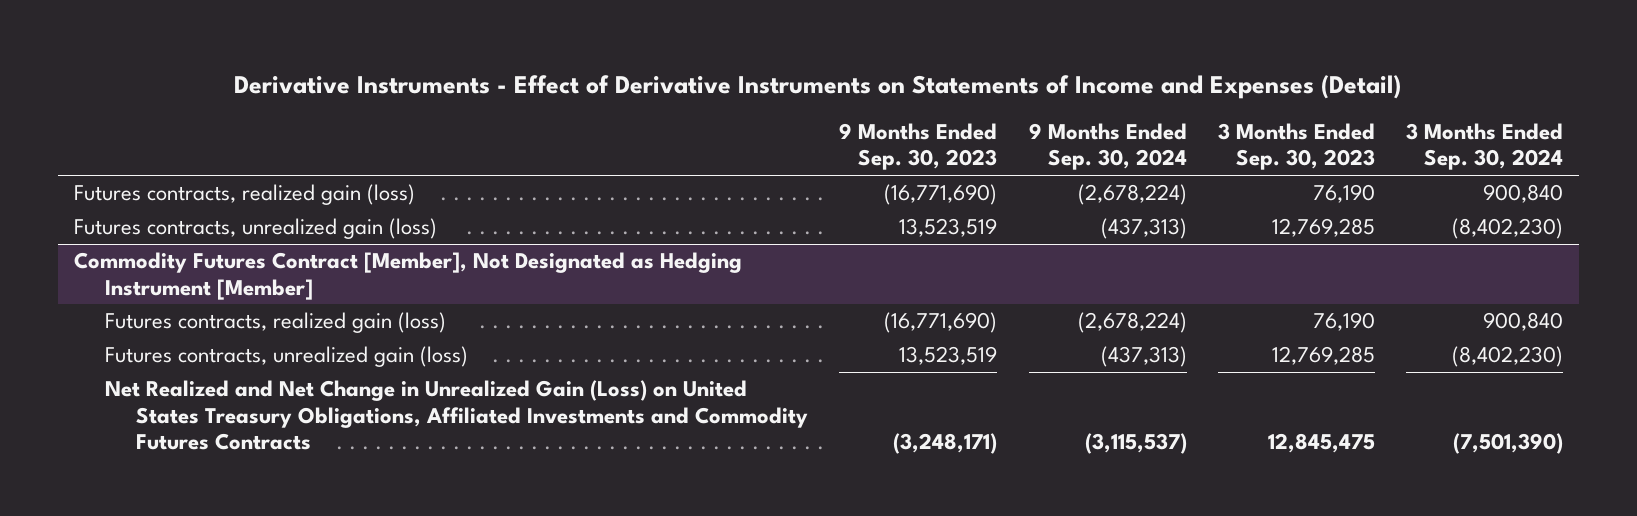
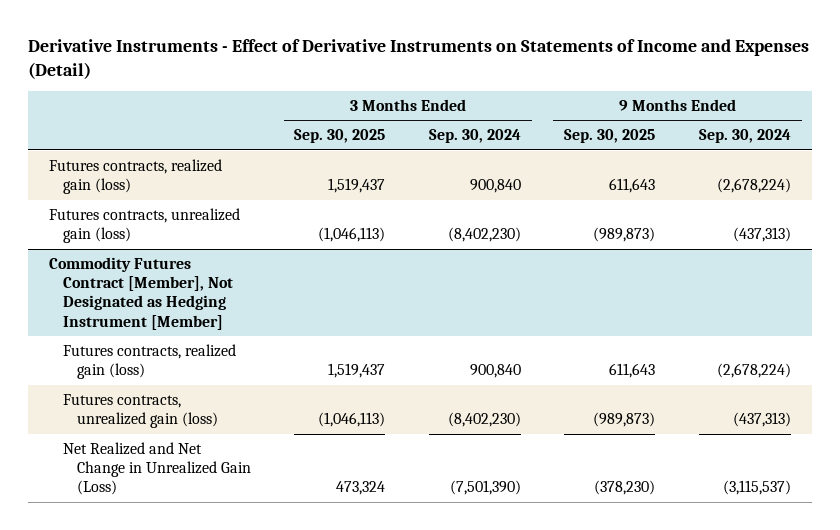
[839,123,998,171] 9 Months Ended Sep. 30, 2023 -> none
[1217,123,1375,171] 3 Months Ended Sep. 30, 2023 -> none
none -> [294,129,386,144] Sep. 30, 2025
none -> [564,129,656,144] Sep. 30, 2025
[104,380,809,450] Net Realized and Net Change in Unrealized Gain (Loss) on United States Treasury Obligations, Affiliated Investments and Commodity Futures Contracts -> [63,441,252,496] Net Realized and Net Change in Unrealized Gain (Loss)

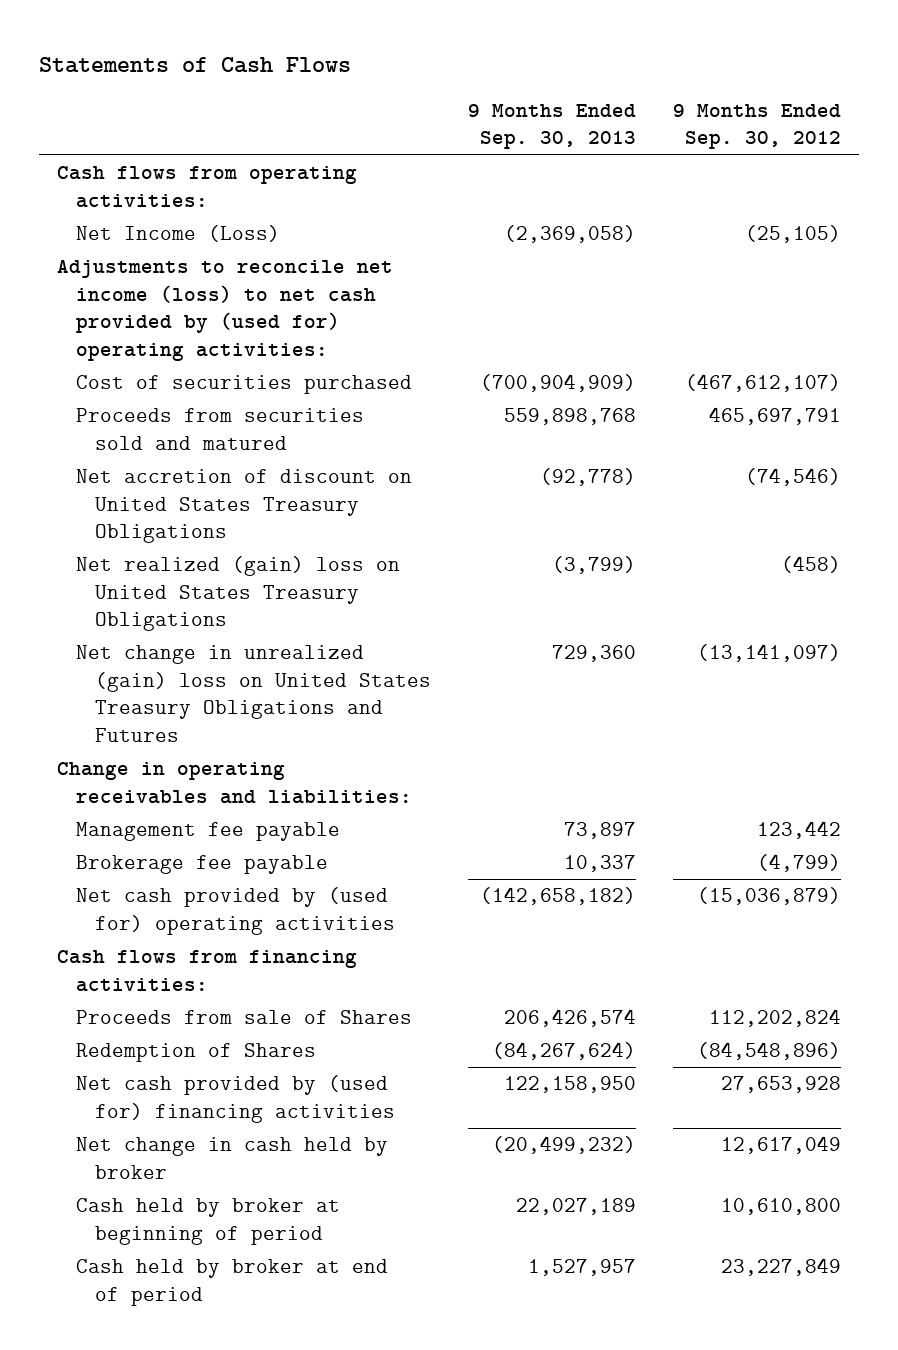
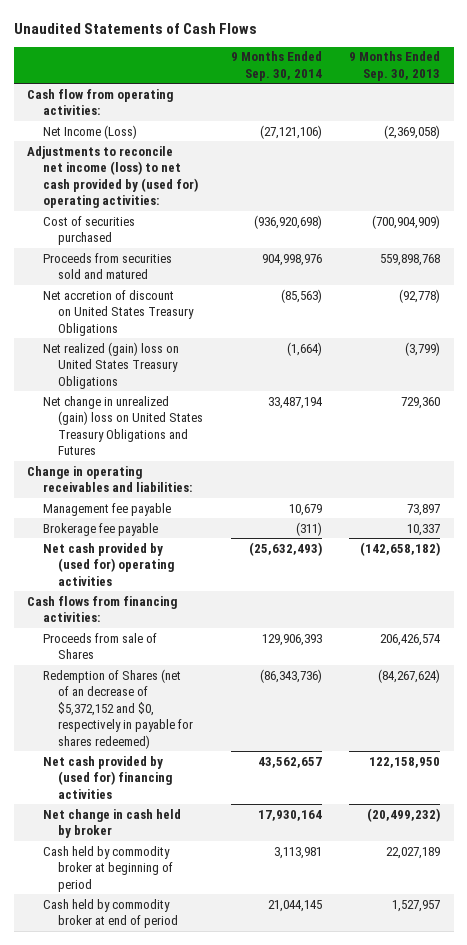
[38,57,351,74] Statements of Cash Flows -> [13,22,257,34] Unaudited Statements of Cash Flows
[672,104,841,150] 9 Months Ended Sep. 30, 2012 -> none
none -> [230,51,322,81] 9 Months Ended Sep. 30, 2014
[57,166,358,208] Cash flows from operating activities: -> [27,88,174,116] Cash flow from operating activities:
[76,1043,317,1063] Redemption of Shares -> [42,668,194,749] Redemption of Shares (net of an decrease of $5,372,152 and $0, respectively in payable for shares redeemed)
[76,1198,341,1245] Cash held by broker at beginning of period -> [42,845,174,892] Cash held by commodity broker at beginning of period
[76,1259,389,1306] Cash held by broker at end of period -> [42,898,179,929] Cash held by commodity broker at end of period

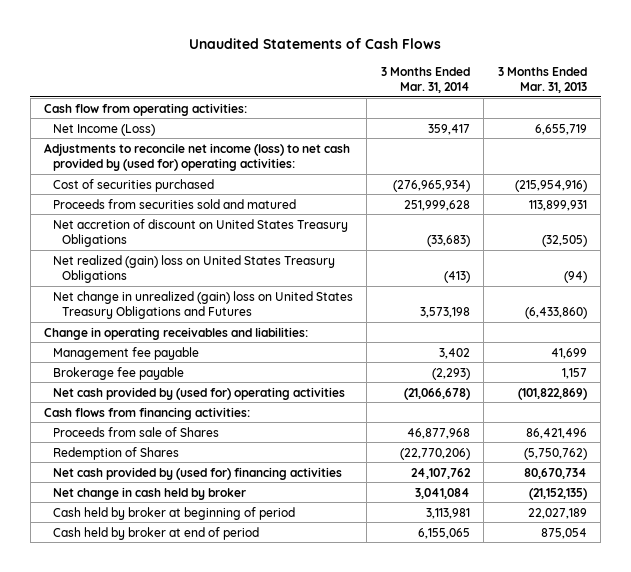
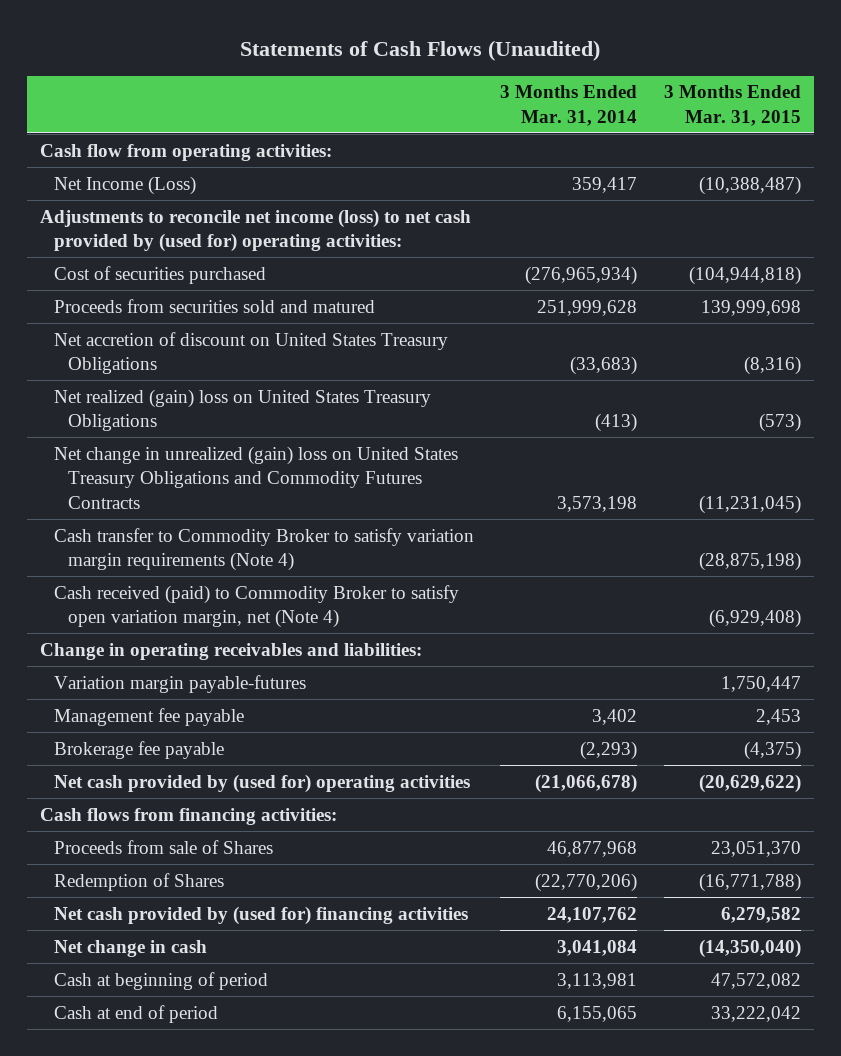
[189,37,442,49] Unaudited Statements of Cash Flows -> [240,40,601,62] Statements of Cash Flows (Unaudited)
[497,66,587,94] 3 Months Ended Mar. 31, 2013 -> none
none -> [663,85,801,126] 3 Months Ended Mar. 31, 2015
[52,290,353,320] Net change in unrealized (gain) loss on United States Treasury Obligations and Futures -> [54,445,459,509] Net change in unrealized (gain) loss on United States Treasury Obligations and Commodity Futures Contracts
none -> [54,527,475,572] Cash transfer to Commodity Broker to satisfy variation margin requirements (Note 4)
none -> [54,584,460,629] Cash received (paid) to Commodity Broker to satisfy open variation margin, net (Note 4)
none -> [54,674,307,693] Variation margin payable-futures
[52,486,246,500] Net change in cash held by broker -> [54,939,208,957] Net change in cash
[52,506,295,520] Cash held by broker at beginning of period -> [54,971,269,990] Cash at beginning of period
[52,526,259,540] Cash held by broker at end of period -> [54,1004,219,1023] Cash at end of period

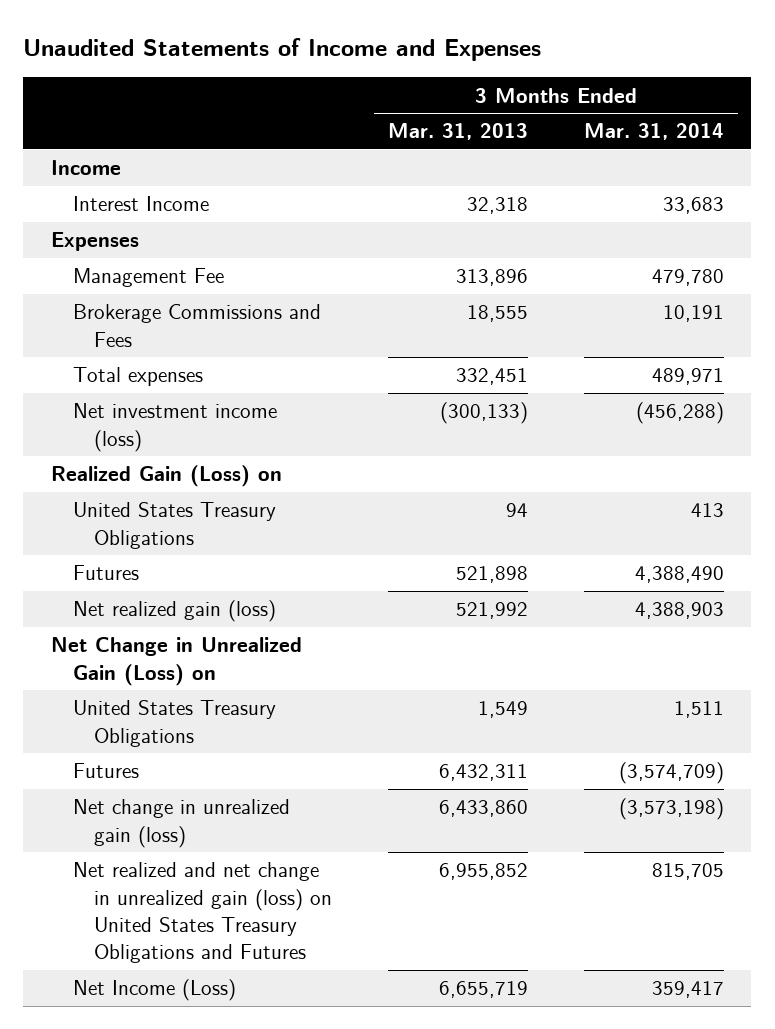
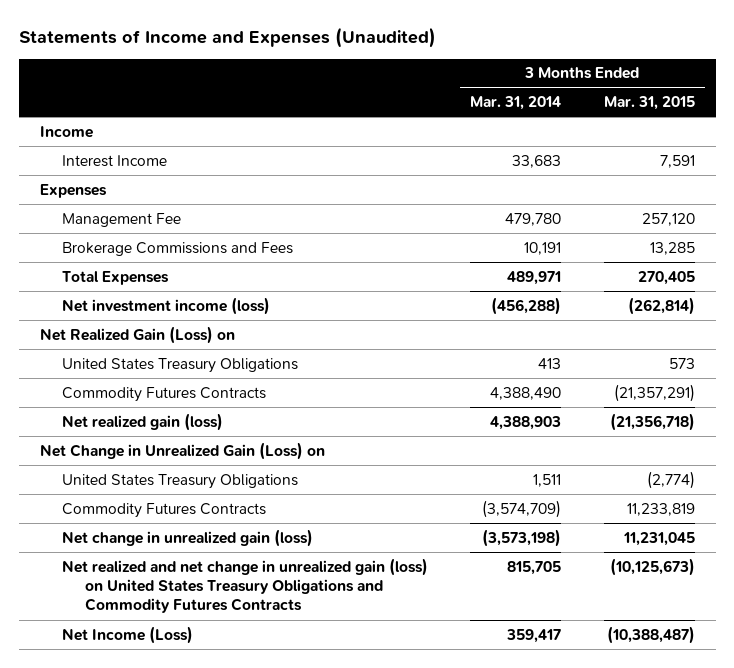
[23,38,542,62] Unaudited Statements of Income and Expenses -> [18,26,436,48] Statements of Income and Expenses (Unaudited)
[387,123,528,141] Mar. 31, 2013 -> none
none -> [603,96,695,111] Mar. 31, 2015
[72,367,203,387] Total expenses -> [62,270,170,285] Total Expenses
[51,465,283,488] Realized Gain (Loss) on -> [39,325,235,344] Net Realized Gain (Loss) on
[72,565,139,581] Futures -> [62,386,267,402] Commodity Futures Contracts
[72,763,139,779] Futures -> [62,502,267,518] Commodity Futures Contracts
[72,862,333,964] Net realized and net change in unrealized gain (loss) on United States Treasury Obligations and Futures -> [62,557,429,614] Net realized and net change in unrealized gain (loss) on United States Treasury Obligations and Commodity Futures Contracts

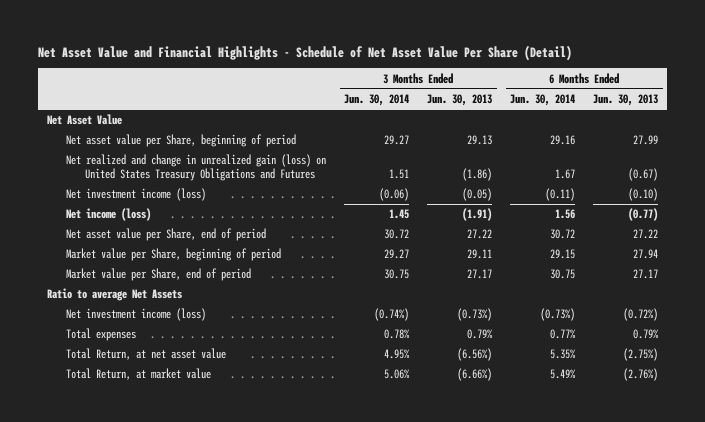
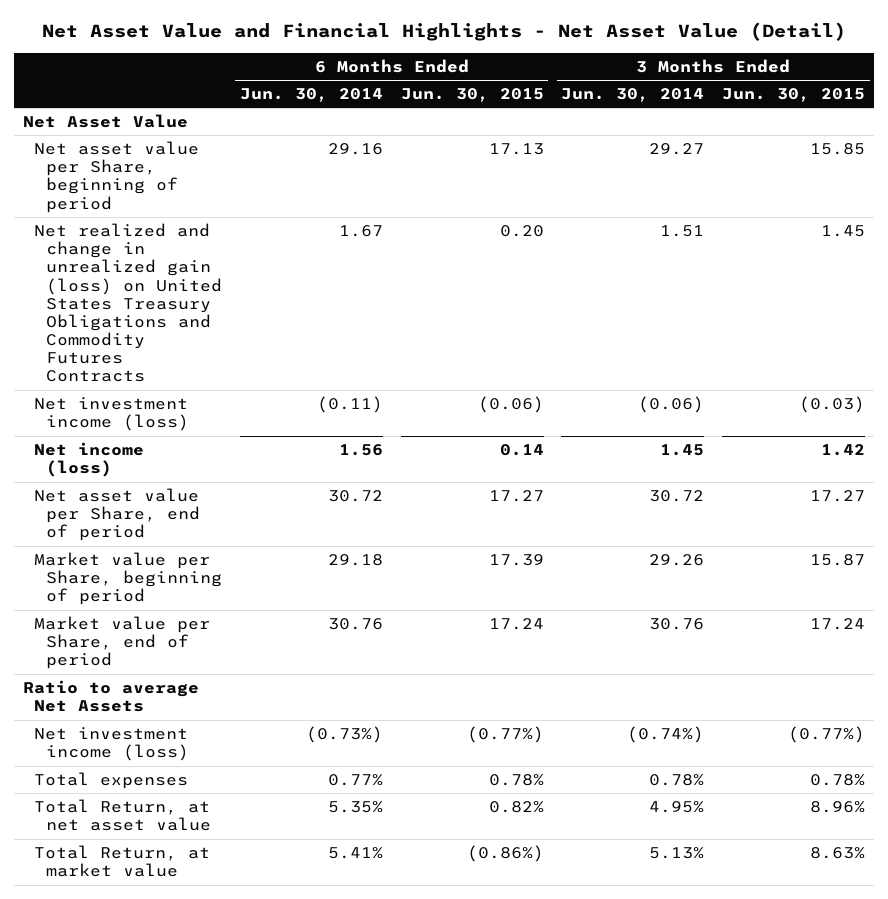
[38,44,573,61] Net Asset Value and Financial Highlights - Schedule of Net Asset Value Per Share (Detail) -> [41,22,846,42] Net Asset Value and Financial Highlights - Net Asset Value (Detail)
[427,94,493,107] Jun. 30, 2013 -> none
[593,94,659,107] Jun. 30, 2013 -> none
none -> [400,88,544,103] Jun. 30, 2015
none -> [722,88,866,103] Jun. 30, 2015
[66,154,327,182] Net realized and change in unrealized gain (loss) on United States Treasury Obligations and Futures -> [34,223,222,383] Net realized and change in unrealized gain (loss) on United States Treasury Obligations and Commodity Futures Contracts
[384,249,410,260] 29.27 -> [649,554,705,567] 29.26
[550,249,576,260] 29.15 -> [327,554,383,567] 29.18
[384,269,410,280] 30.75 -> [649,618,705,631] 30.76
[550,269,576,280] 30.75 -> [327,618,383,631] 30.76
[384,369,411,380] 5.06% -> [649,847,705,860] 5.13%
[550,369,577,380] 5.49% -> [327,847,383,860] 5.41%

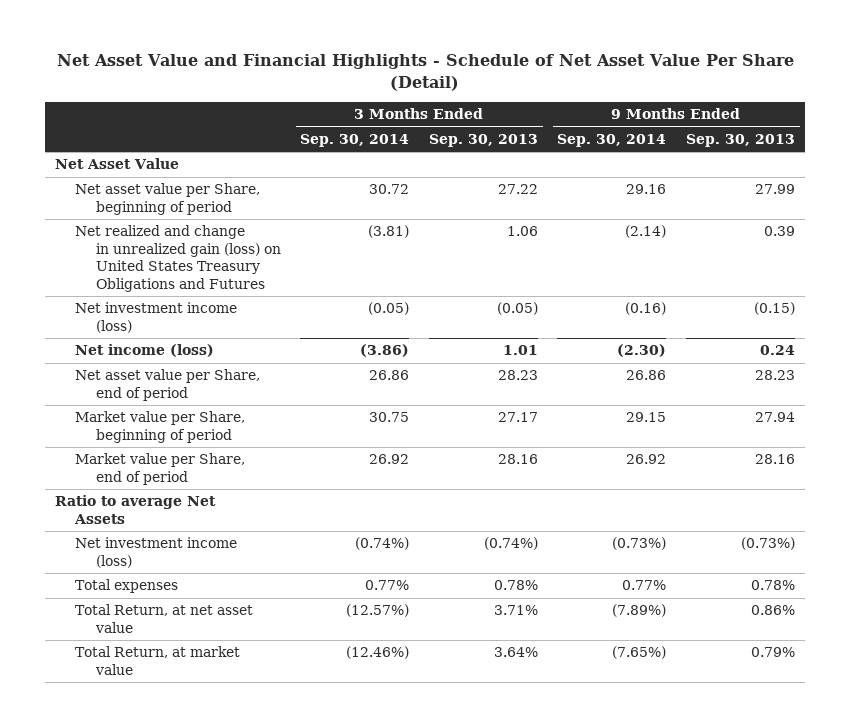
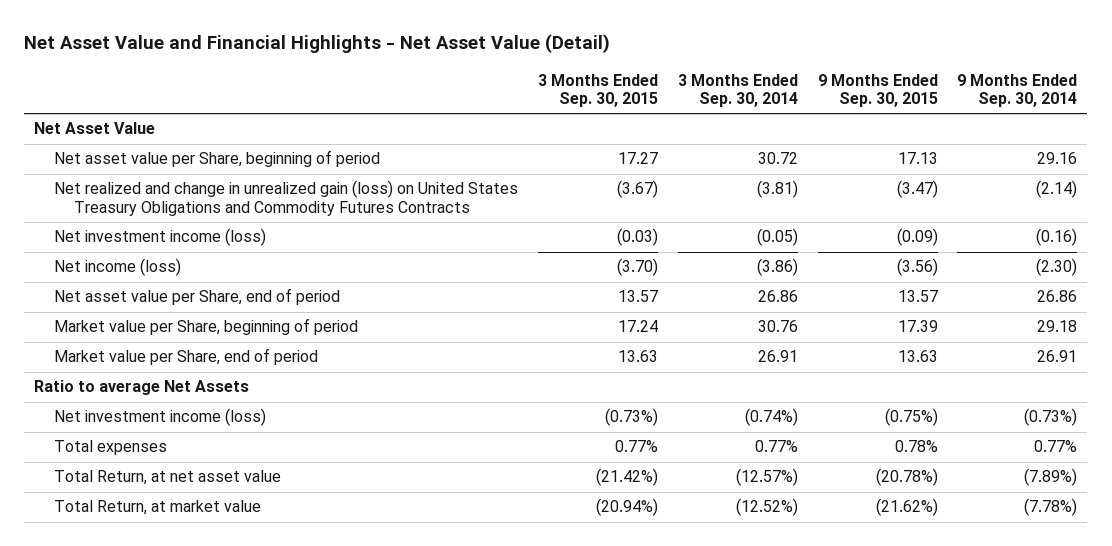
[56,54,794,91] Net Asset Value and Financial Highlights - Schedule of Net Asset Value Per Share (Detail) -> [24,34,611,54] Net Asset Value and Financial Highlights - Net Asset Value (Detail)
[428,133,538,147] Sep. 30, 2013 -> none
[685,133,795,147] Sep. 30, 2013 -> none
none -> [537,73,658,108] 3 Months Ended Sep. 30, 2015
none -> [817,73,938,108] 9 Months Ended Sep. 30, 2015
[75,225,281,292] Net realized and change in unrealized gain (loss) on United States Treasury Obligations and Futures -> [54,180,519,216] Net realized and change in unrealized gain (loss) on United States Treasury Obligations and Commodity Futures Contracts
[369,412,410,423] 30.75 -> [757,320,798,333] 30.76
[626,412,667,423] 29.15 -> [1037,320,1078,333] 29.18
[369,454,410,465] 26.92 -> [757,350,798,363] 26.91
[626,454,667,465] 26.92 -> [1037,350,1078,363] 26.91
[346,646,410,660] (12.46%) -> [735,498,798,517] (12.52%)
[612,646,667,660] (7.65%) -> [1024,498,1078,517] (7.78%)

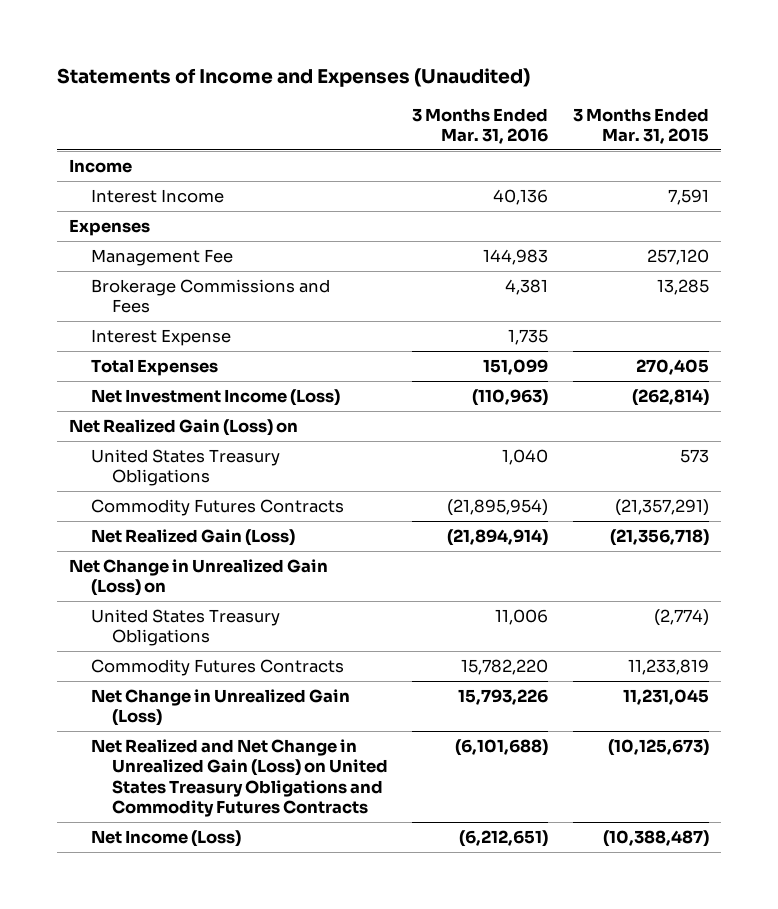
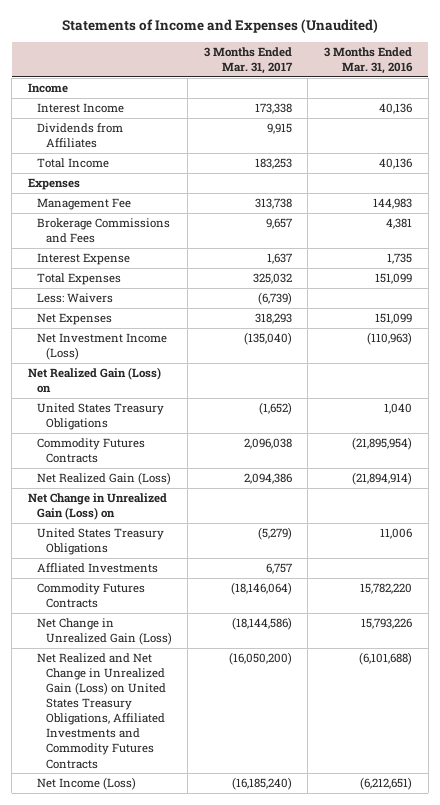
[572,107,709,145] 3 Months Ended Mar. 31, 2015 -> none
none -> [203,46,293,74] 3 Months Ended Mar. 31, 2017
none -> [36,123,123,149] Dividends from Affiliates
none -> [36,158,109,169] Total Income
none -> [36,293,113,304] Less: Waivers
none -> [36,313,112,326] Net Expenses
none -> [36,563,158,574] Affliated Investments
[90,738,389,818] Net Realized and Net Change in Unrealized Gain (Loss) on United States Treasury Obligations and Commodity Futures Contracts -> [36,653,166,769] Net Realized and Net Change in Unrealized Gain (Loss) on United States Treasury Obligations, Affiliated Investments and Commodity Futures Contracts

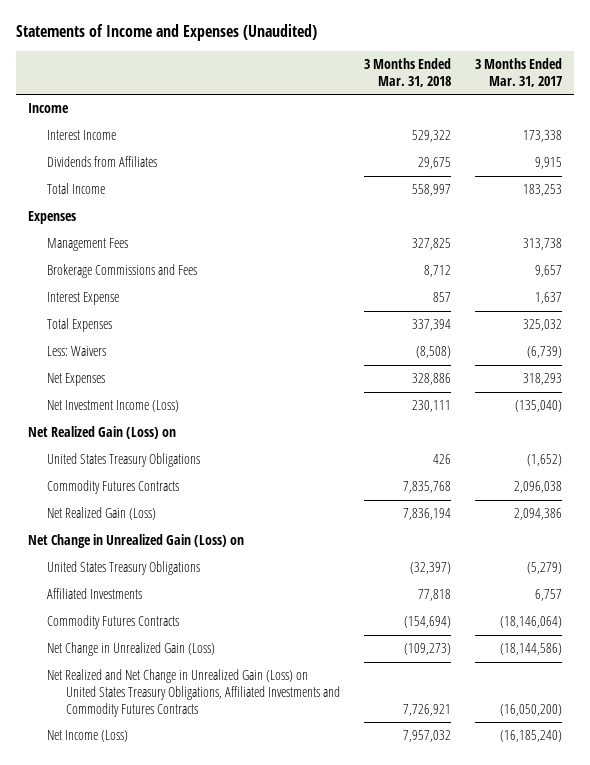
[324,46,414,74] 3 Months Ended Mar. 31, 2016 -> none
none -> [363,57,451,87] 3 Months Ended Mar. 31, 2018
[36,198,131,211] Management Fee -> [46,238,128,252] Management Fees
[36,563,158,574] Affliated Investments -> [46,588,142,600] Affiliated Investments

